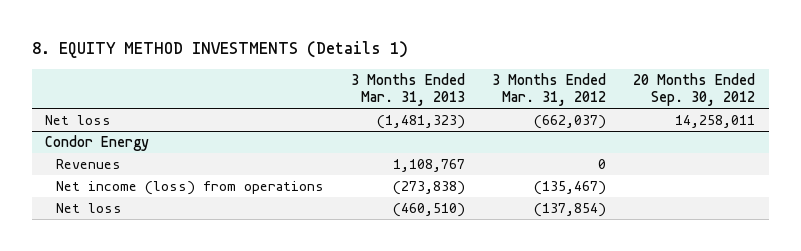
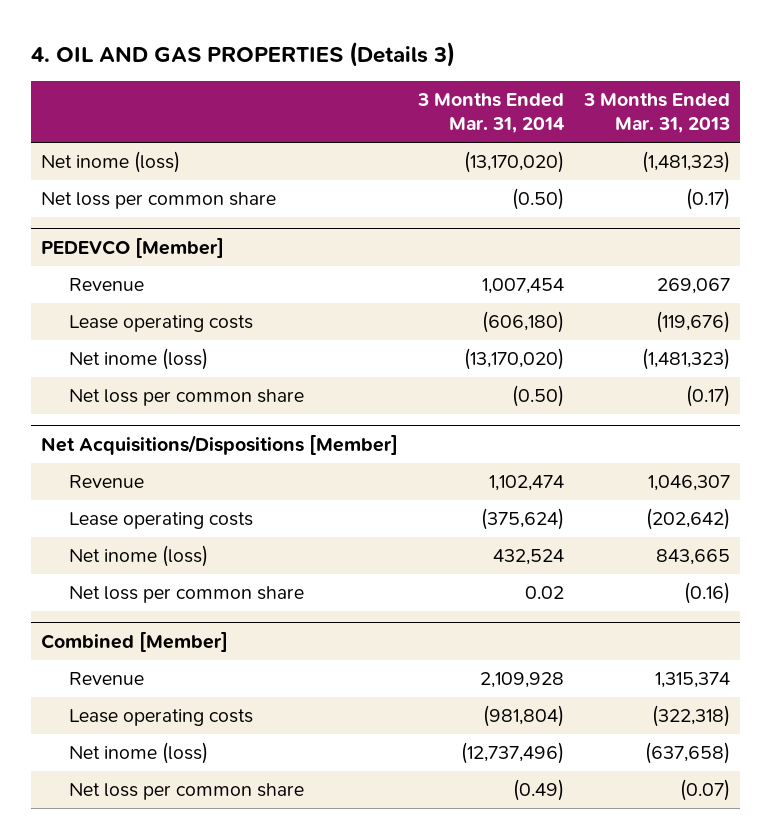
[31,41,408,59] 8. EQUITY METHOD INVESTMENTS (Details 1) -> [31,41,456,67] 4. OIL AND GAS PROPERTIES (Details 3)
[491,72,606,107] 3 Months Ended Mar. 31, 2012 -> none
[633,72,756,107] 20 Months Ended Sep. 30, 2012 -> none
none -> [417,93,566,134] 3 Months Ended Mar. 31, 2014
[45,135,150,152] Condor Energy -> none
[55,159,121,170] Revenues -> none
[55,181,324,196] Net income (loss) from operations -> none
[45,115,112,126] Net loss -> [41,151,181,174] Net inome (loss)
none -> [41,192,277,210] Net loss per common share
none -> [41,237,225,259] PEDEVCO [Member]
none -> [69,278,145,292] Revenue
none -> [69,315,254,333] Lease operating costs
[55,203,122,214] Net loss -> [69,348,209,371] Net inome (loss)
[392,203,465,218] (460,510) -> [642,348,731,371] (1,481,323)
none -> [69,389,305,407] Net loss per common share
none -> [41,434,399,456] Net Acquisitions/Dispositions [Member]
none -> [69,475,145,489] Revenue
none -> [69,512,254,530] Lease operating costs
none -> [69,545,209,568] Net inome (loss)
none -> [69,586,305,604] Net loss per common share
none -> [41,631,229,653] Combined [Member]
none -> [69,672,145,686] Revenue
none -> [69,709,254,727] Lease operating costs
none -> [69,742,209,765] Net inome (loss)
none -> [69,783,305,801] Net loss per common share

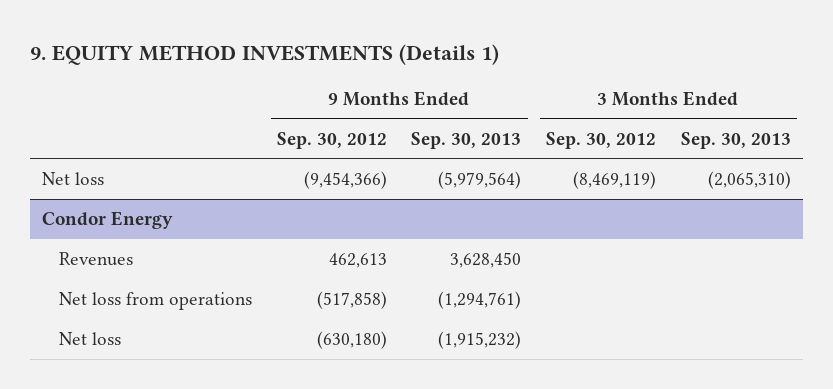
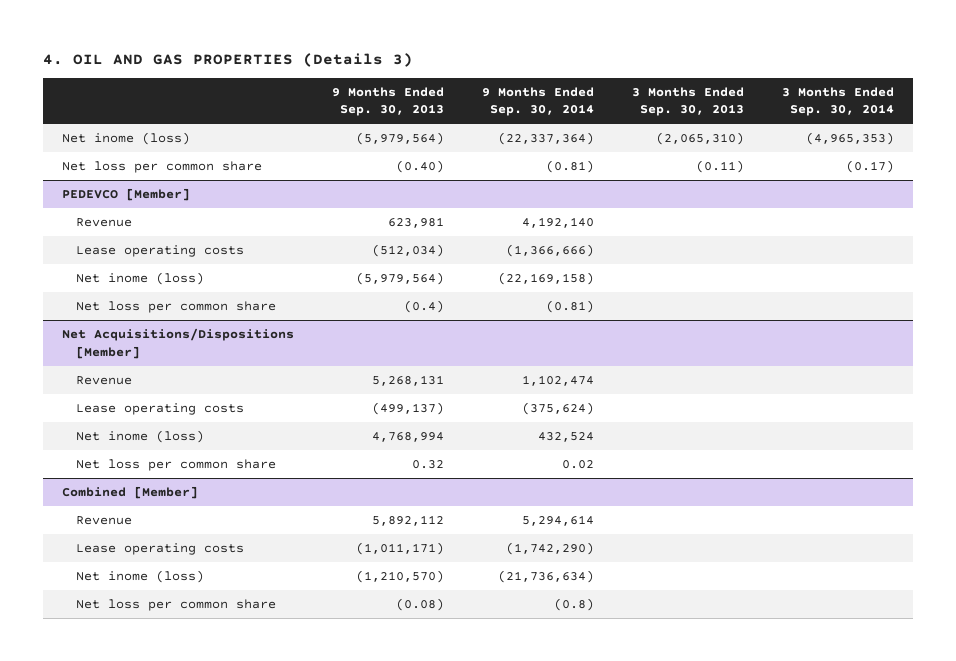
[29,43,499,65] 9. EQUITY METHOD INVESTMENTS (Details 1) -> [42,53,413,68] 4. OIL AND GAS PROPERTIES (Details 3)
[276,131,387,149] Sep. 30, 2012 -> none
[546,131,657,149] Sep. 30, 2012 -> none
none -> [482,86,595,117] 9 Months Ended Sep. 30, 2014
none -> [782,86,895,117] 3 Months Ended Sep. 30, 2014
[42,211,174,230] Condor Energy -> none
[59,252,134,267] Revenues -> none
[59,292,253,311] Net loss from operations -> none
[42,172,105,186] Net loss -> [61,132,190,146] Net inome (loss)
none -> [61,161,262,174] Net loss per common share
none -> [61,188,190,202] PEDEVCO [Member]
none -> [75,218,132,228] Revenue
none -> [75,245,244,258] Lease operating costs
[59,332,122,346] Net loss -> [75,272,204,286] Net inome (loss)
[438,331,522,350] (1,915,232) -> [356,272,445,286] (5,979,564)
none -> [75,301,276,314] Net loss per common share
none -> [61,328,294,359] Net Acquisitions/Dispositions [Member]
none -> [75,376,132,386] Revenue
none -> [75,403,244,416] Lease operating costs
none -> [75,430,204,444] Net inome (loss)
none -> [75,459,276,472] Net loss per common share
none -> [61,486,198,500] Combined [Member]
none -> [75,516,132,526] Revenue
none -> [75,543,244,556] Lease operating costs
none -> [75,570,204,584] Net inome (loss)
none -> [75,599,276,612] Net loss per common share

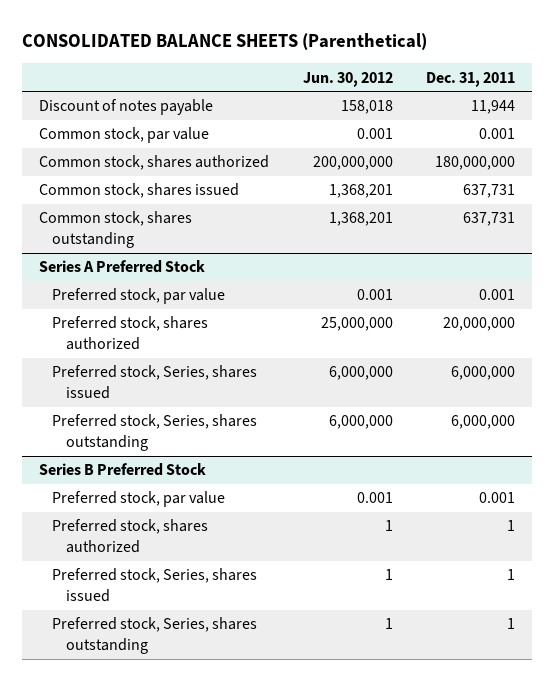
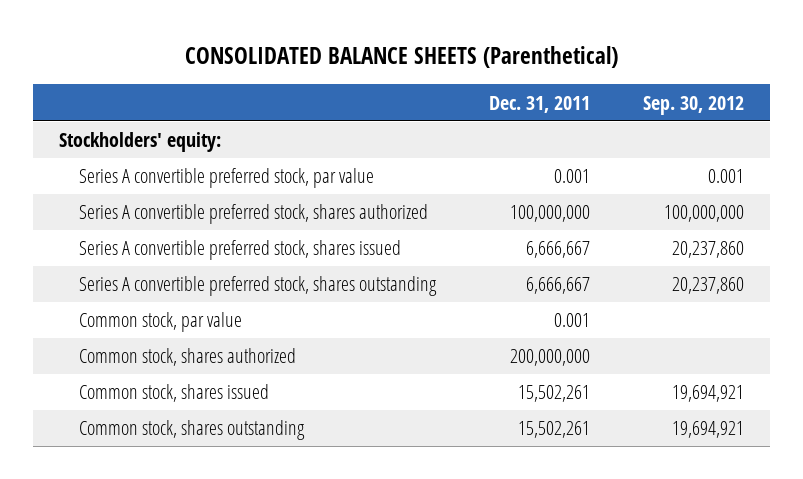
[302,71,393,87] Jun. 30, 2012 -> none
none -> [642,95,744,115] Sep. 30, 2012
[39,99,214,116] Discount of notes payable -> none
none -> [59,132,222,153] Stockholders' equity:
none -> [79,168,375,189] Series A convertible preferred stock, par value
none -> [79,204,429,225] Series A convertible preferred stock, shares authorized
none -> [79,240,402,261] Series A convertible preferred stock, shares issued
none -> [79,276,438,297] Series A convertible preferred stock, shares outstanding
[39,260,206,274] Series A Preferred Stock -> none
[52,288,226,305] Preferred stock, par value -> none
[52,316,209,351] Preferred stock, shares authorized -> none
[52,365,258,400] Preferred stock, Series, shares issued -> none
[52,414,258,452] Preferred stock, Series, shares outstanding -> none
[39,463,207,477] Series B Preferred Stock -> none
[52,491,226,508] Preferred stock, par value -> none
[52,519,209,554] Preferred stock, shares authorized -> none
[52,568,258,603] Preferred stock, Series, shares issued -> none
[52,617,258,655] Preferred stock, Series, shares outstanding -> none
[435,156,516,171] 180,000,000 -> [509,349,590,367] 200,000,000
[463,184,516,199] 637,731 -> [517,385,590,403] 15,502,261
[463,212,516,227] 637,731 -> [517,421,590,439] 15,502,261

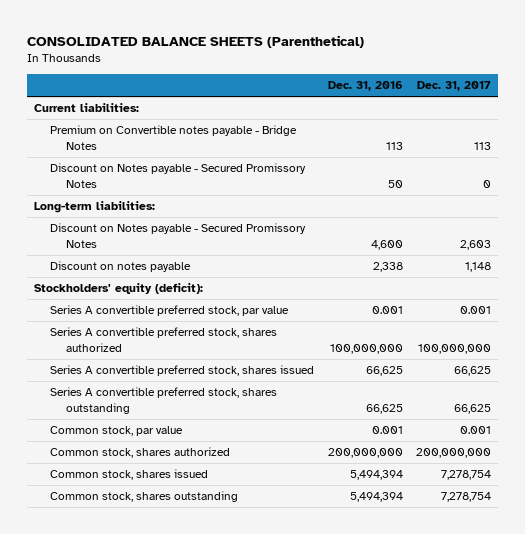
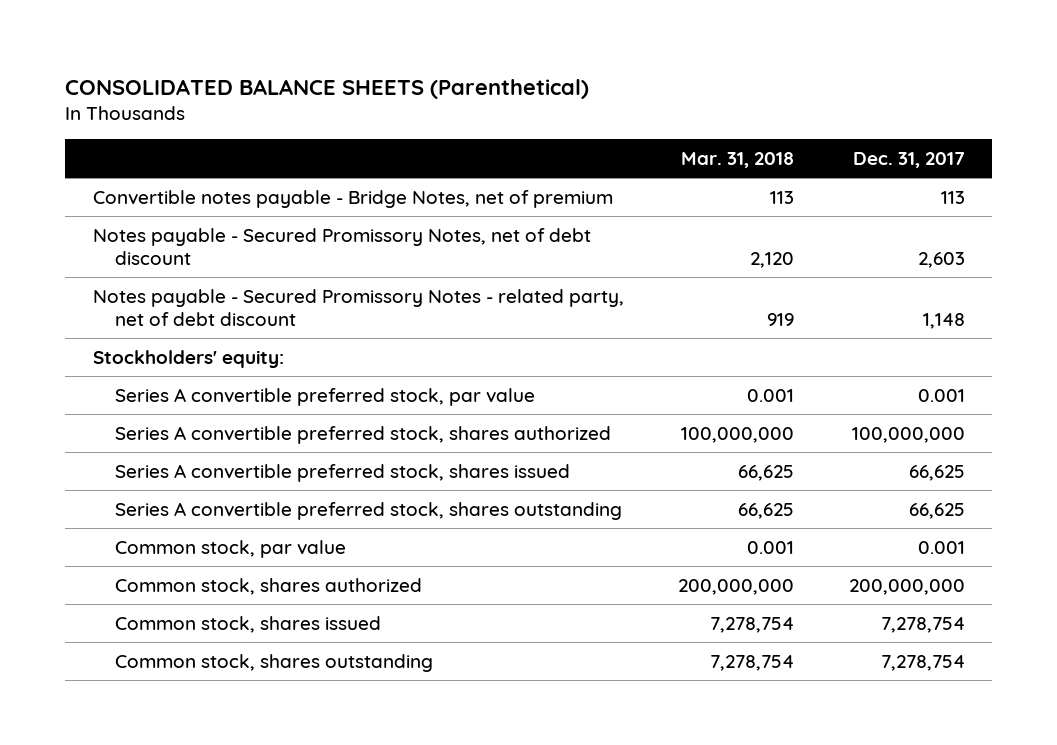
[327,81,403,92] Dec. 31, 2016 -> none
none -> [681,152,795,169] Mar. 31, 2018
[33,103,139,113] Current liabilities: -> none
[49,163,306,188] Discount on Notes payable - Secured Promissory Notes -> none
[33,201,155,214] Long-term liabilities: -> none
[49,125,297,150] Premium on Convertible notes payable - Bridge Notes -> [92,189,613,208] Convertible notes payable - Bridge Notes, net of premium
[49,223,306,248] Discount on Notes payable - Secured Promissory Notes -> [92,227,591,266] Notes payable - Secured Promissory Notes, net of debt discount
[49,261,191,273] Discount on notes payable -> [92,288,624,327] Notes payable - Secured Promissory Notes - related party, net of debt discount
[33,283,203,295] Stockholders' equity (deficit): -> [92,349,284,368] Stockholders' equity:

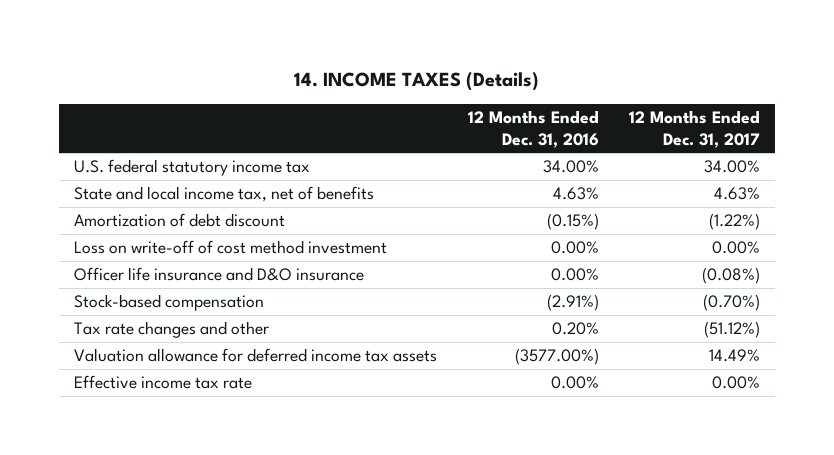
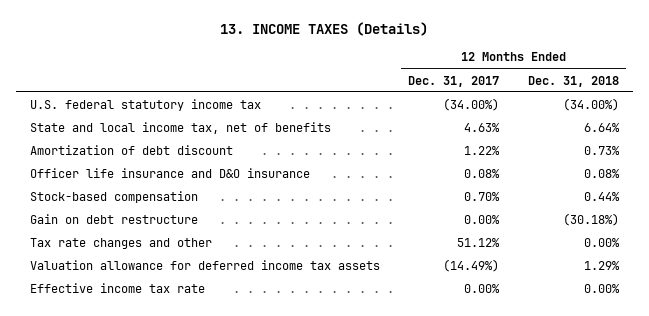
[294,72,540,92] 14. INCOME TAXES (Details) -> [220,21,429,36] 13. INCOME TAXES (Details)
[467,110,599,148] 12 Months Ended Dec. 31, 2016 -> none
none -> [527,75,619,87] Dec. 31, 2018
[704,160,761,174] 34.00% -> [443,97,500,111] (34.00%)
[74,240,388,255] Loss on write-off of cost method investment -> none
[709,213,761,231] (1.22%) -> [464,145,501,155] 1.22%
[702,267,761,285] (0.08%) -> [464,168,501,178] 0.08%
[703,294,761,312] (0.70%) -> [464,191,501,201] 0.70%
none -> [29,213,198,224] Gain on debt restructure
[704,321,761,339] (51.12%) -> [457,237,501,247] 51.12%
[709,349,761,363] 14.49% -> [443,258,500,272] (14.49%)

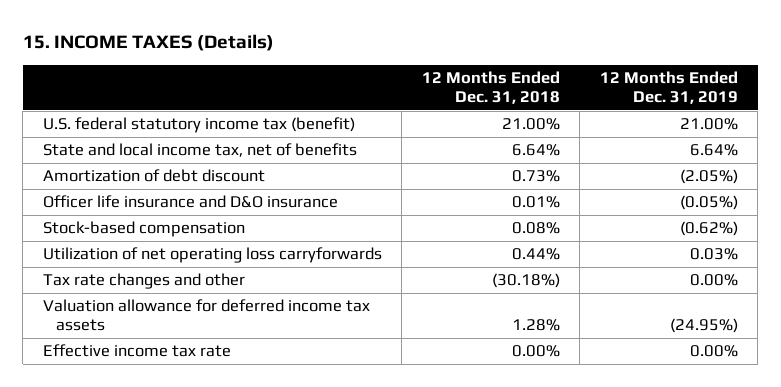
[220,21,429,36] 13. INCOME TAXES (Details) -> [22,34,274,52] 15. INCOME TAXES (Details)
[408,75,500,87] Dec. 31, 2017 -> none
none -> [599,71,738,105] 12 Months Ended Dec. 31, 2019
[29,98,261,111] U.S. federal statutory income tax -> [42,117,355,134] U.S. federal statutory income tax (benefit)
[562,97,619,111] (34.00%) -> [501,118,560,131] 21.00%
[29,213,198,224] Gain on debt restructure -> none
[583,168,620,178] 0.08% -> [511,196,560,209] 0.01%
[583,191,620,201] 0.44% -> [511,222,560,235] 0.08%
none -> [42,247,382,264] Utilization of net operating loss carryforwards
[583,237,620,247] 0.00% -> [491,273,560,289] (30.18%)
[583,260,620,270] 1.29% -> [511,319,560,332] 1.28%

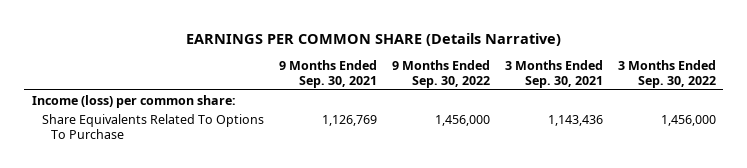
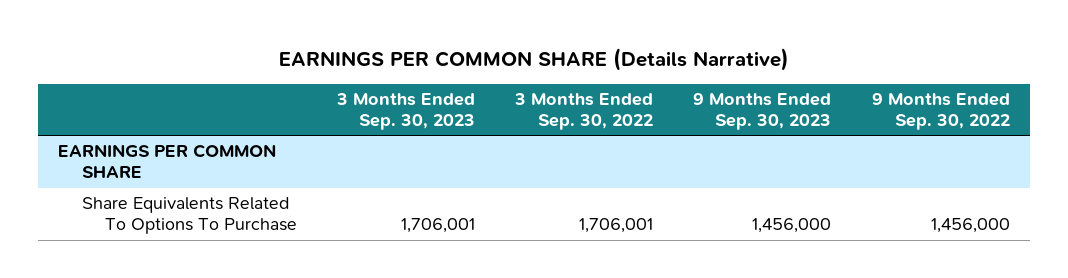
[278,60,377,89] 9 Months Ended Sep. 30, 2021 -> none
[504,60,603,89] 3 Months Ended Sep. 30, 2021 -> none
none -> [336,93,476,131] 3 Months Ended Sep. 30, 2023
none -> [693,93,832,131] 9 Months Ended Sep. 30, 2023
[31,94,236,108] Income (loss) per common share: -> [58,144,277,179] EARNINGS PER COMMON SHARE
[660,114,716,126] 1,456,000 -> [579,218,654,234] 1,706,001

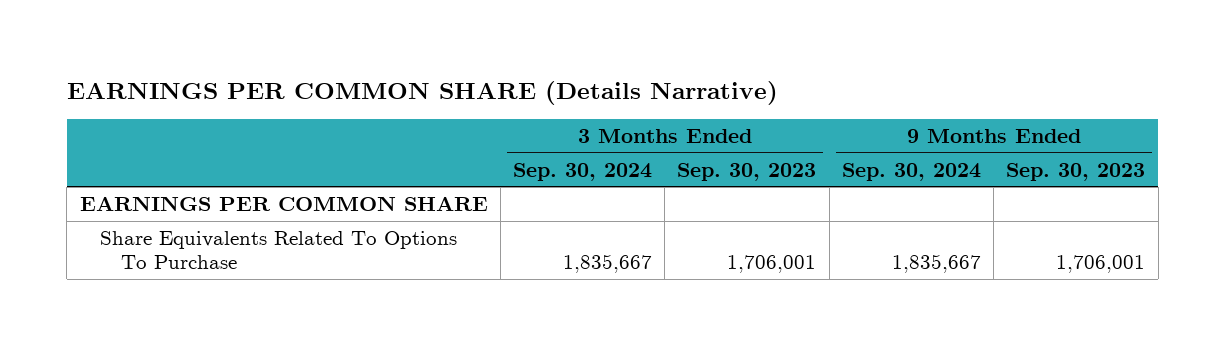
[514,93,654,131] 3 Months Ended Sep. 30, 2022 -> none
[871,93,1010,131] 9 Months Ended Sep. 30, 2022 -> none
none -> [513,162,653,181] Sep. 30, 2024
none -> [841,162,981,181] Sep. 30, 2024
[752,218,832,234] 1,456,000 -> [1056,255,1146,274] 1,706,001

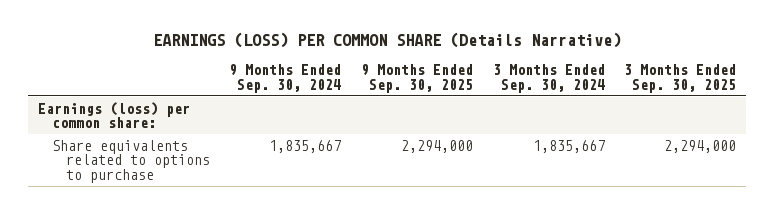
[66,80,778,105] EARNINGS PER COMMON SHARE (Details Narrative) -> [152,32,621,49] EARNINGS (LOSS) PER COMMON SHARE (Details Narrative)
[677,162,817,181] Sep. 30, 2023 -> none
[1006,162,1146,181] Sep. 30, 2023 -> none
none -> [360,64,473,93] 9 Months Ended Sep. 30, 2025
none -> [624,64,737,93] 3 Months Ended Sep. 30, 2025
[79,195,488,211] EARNINGS PER COMMON SHARE -> [37,101,190,129] Earnings (loss) per common share:
[100,230,458,270] Share Equivalents Related To Options To Purchase -> [51,139,210,184] Share equivalents related to options to purchase

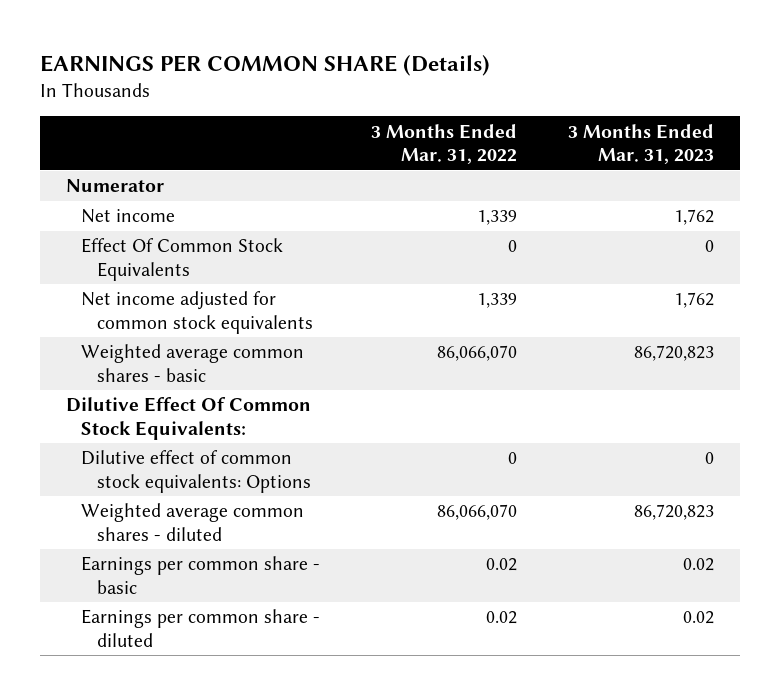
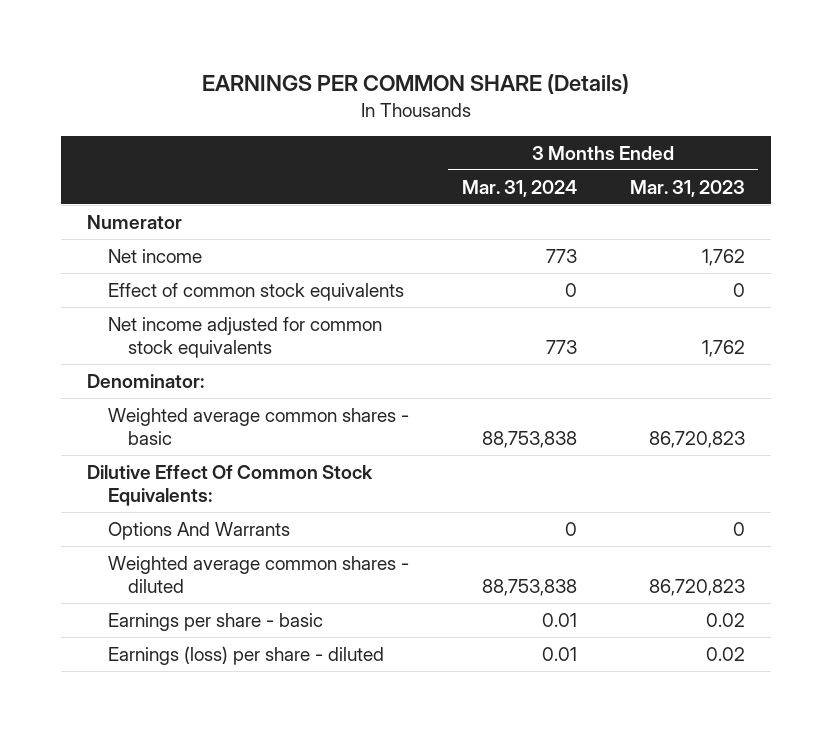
[371,123,518,165] 3 Months Ended Mar. 31, 2022 -> none
none -> [461,179,577,197] Mar. 31, 2024
[81,238,284,281] Effect Of Common Stock Equivalents -> [107,282,404,301] Effect of common stock equivalents
none -> [87,373,205,388] Denominator:
[81,450,311,493] Dilutive effect of common stock equivalents: Options -> [107,521,290,540] Options And Warrants
[81,556,321,594] Earnings per common share - basic -> [107,612,323,631] Earnings per share - basic
[81,609,321,647] Earnings per common share - diluted -> [107,645,384,665] Earnings (loss) per share - diluted

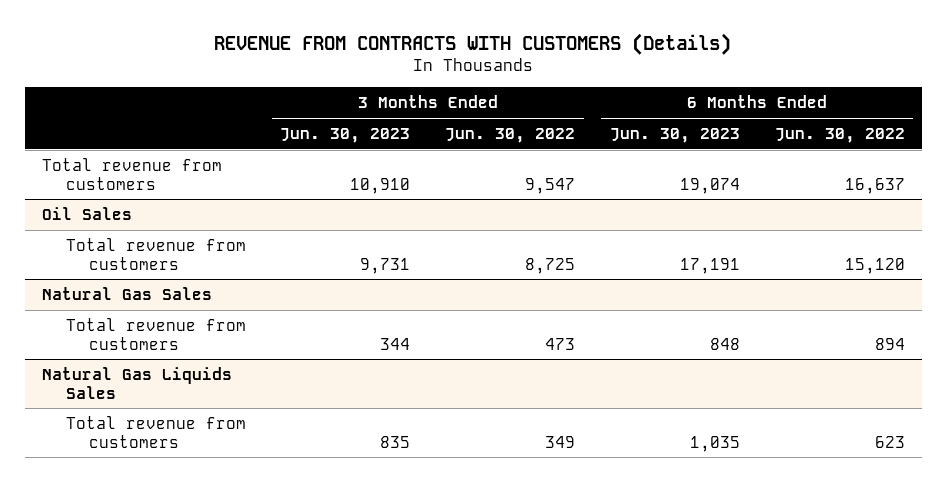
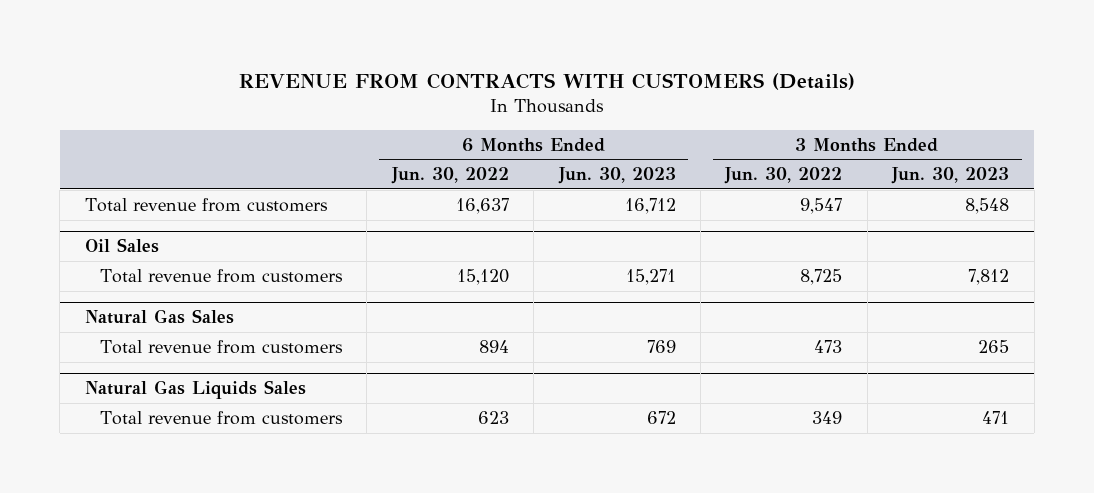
[350,177,411,194] 10,910 -> [965,197,1010,214] 8,548
[679,177,740,194] 19,074 -> [624,197,676,214] 16,712
[360,257,411,274] 9,731 -> [968,268,1010,285] 7,812
[679,257,740,274] 17,191 -> [625,268,676,285] 15,271
[380,337,411,350] 344 -> [978,339,1010,353] 265
[709,337,740,350] 848 -> [646,339,676,353] 769
[380,435,411,448] 835 -> [982,410,1010,424] 471
[689,435,740,452] 1,035 -> [646,410,676,424] 672

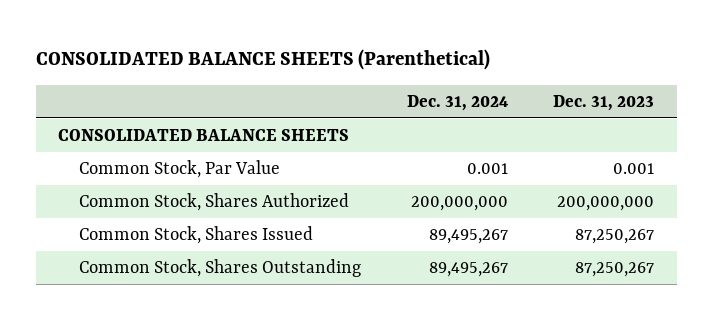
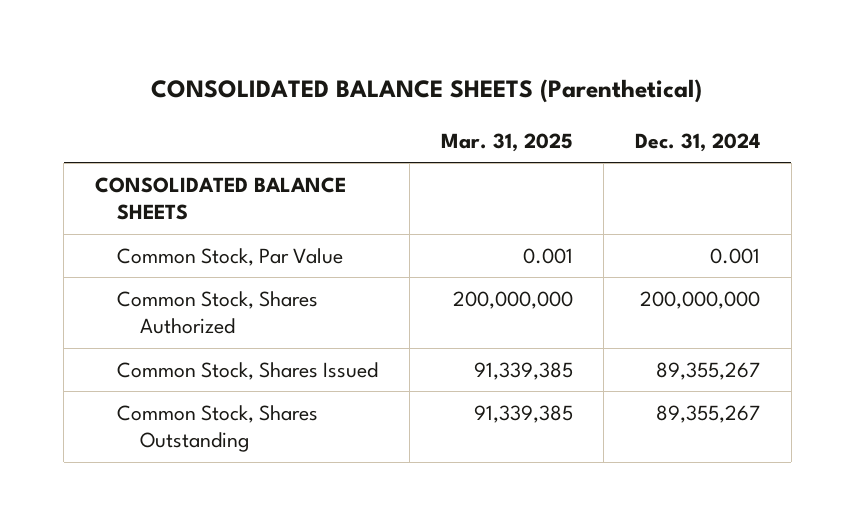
[553,94,655,111] Dec. 31, 2023 -> none
none -> [440,132,573,152] Mar. 31, 2025
[428,228,508,244] 89,495,267 -> [656,361,761,380] 89,355,267
[428,261,508,277] 89,495,267 -> [656,404,761,423] 89,355,267

